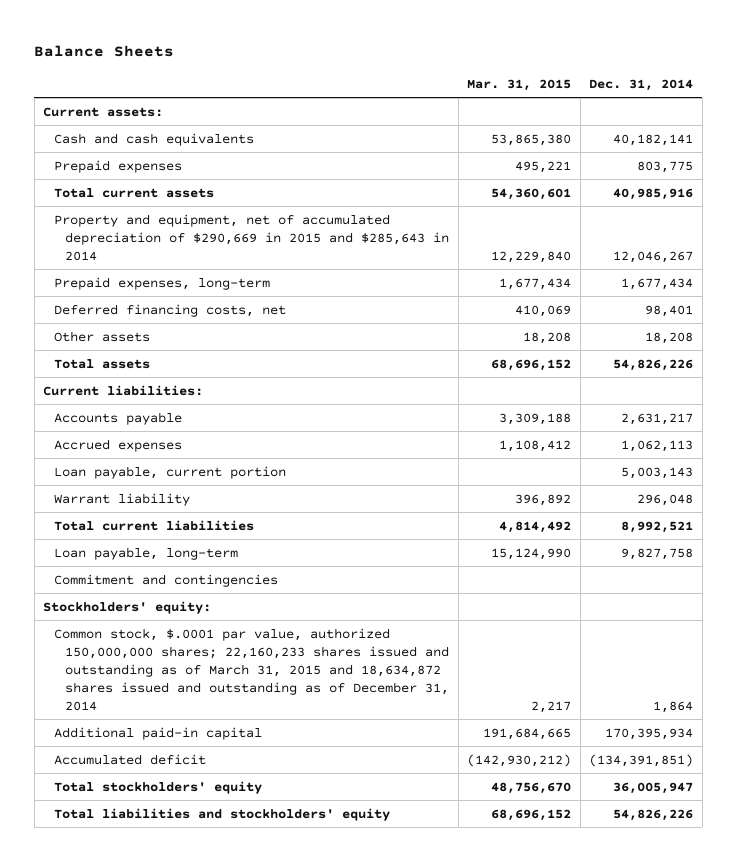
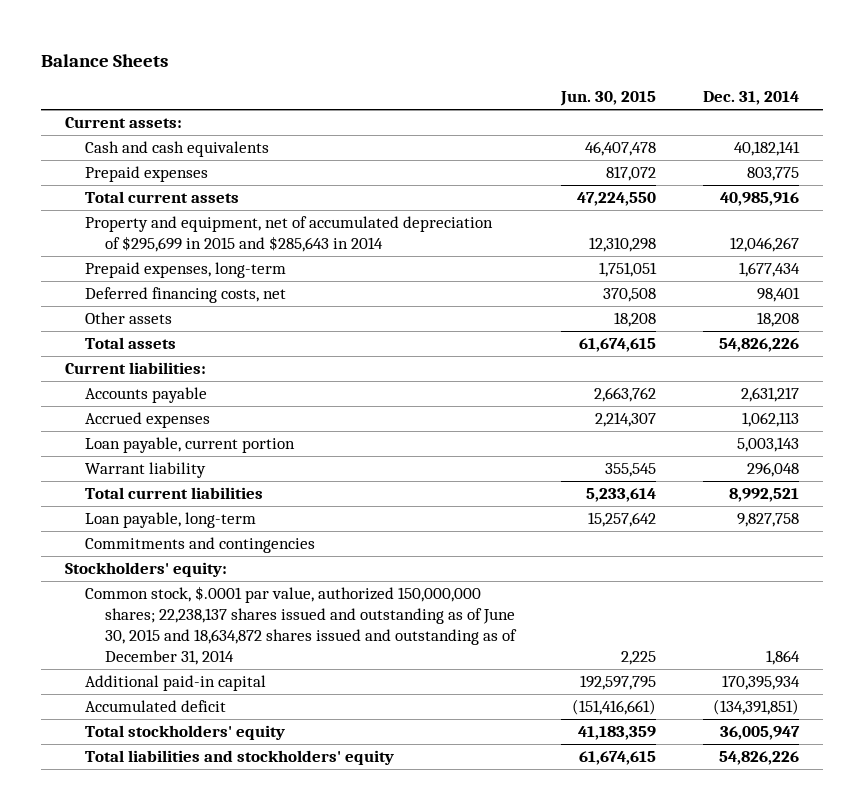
[467,78,572,91] Mar. 31, 2015 -> none
none -> [560,91,657,107] Jun. 30, 2015
[54,213,450,261] Property and equipment, net of accumulated depreciation of $290,669 in 2015 and $285,643 in 2014 -> [84,216,493,253] Property and equipment, net of accumulated depreciation of $295,699 in 2015 and $285,643 in 2014
[54,573,279,587] Commitment and contingencies -> [84,537,315,554] Commitments and contingencies
[54,627,450,712] Common stock, $.0001 par value, authorized 150,000,000 shares; 22,160,233 shares issued and outstanding as of March 31, 2015 and 18,634,872 shares issued and outstanding as of December 31, 2014 -> [84,586,517,666] Common stock, $.0001 par value, authorized 150,000,000 shares; 22,238,137 shares issued and outstanding as of June 30, 2015 and 18,634,872 shares issued and outstanding as of December 31, 2014

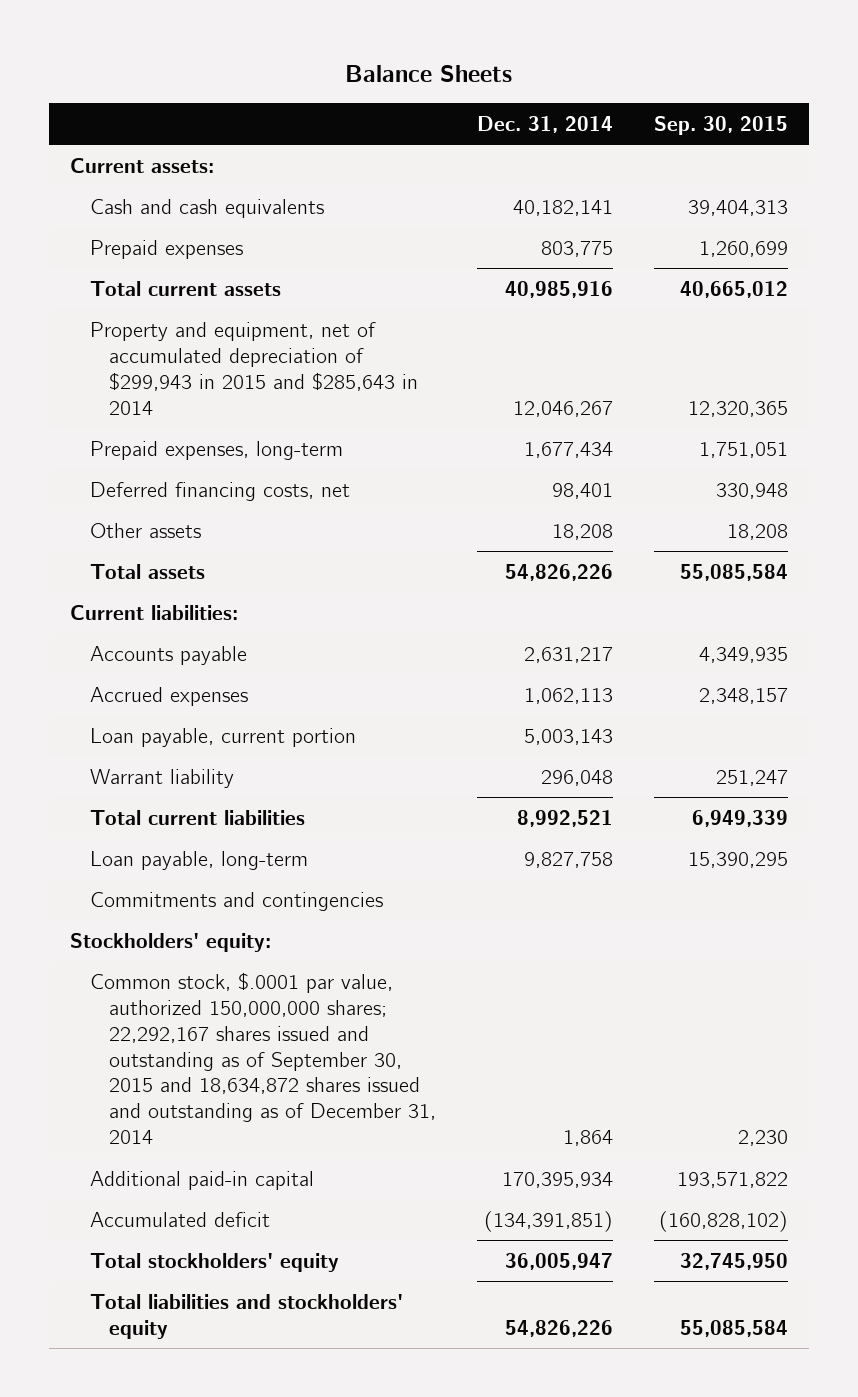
[560,91,657,107] Jun. 30, 2015 -> none
none -> [654,115,789,135] Sep. 30, 2015
[84,216,493,253] Property and equipment, net of accumulated depreciation of $295,699 in 2015 and $285,643 in 2014 -> [89,321,419,415] Property and equipment, net of accumulated depreciation of $299,943 in 2015 and $285,643 in 2014
[84,586,517,666] Common stock, $.0001 par value, authorized 150,000,000 shares; 22,238,137 shares issued and outstanding as of June 30, 2015 and 18,634,872 shares issued and outstanding as of December 31, 2014 -> [89,971,437,1145] Common stock, $.0001 par value, authorized 150,000,000 shares; 22,292,167 shares issued and outstanding as of September 30, 2015 and 18,634,872 shares issued and outstanding as of December 31, 2014

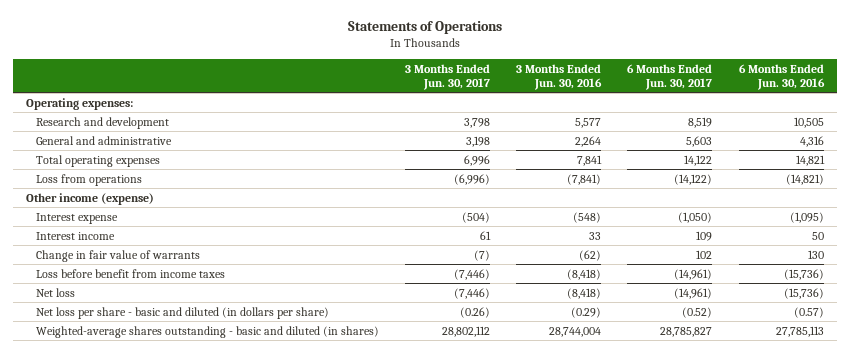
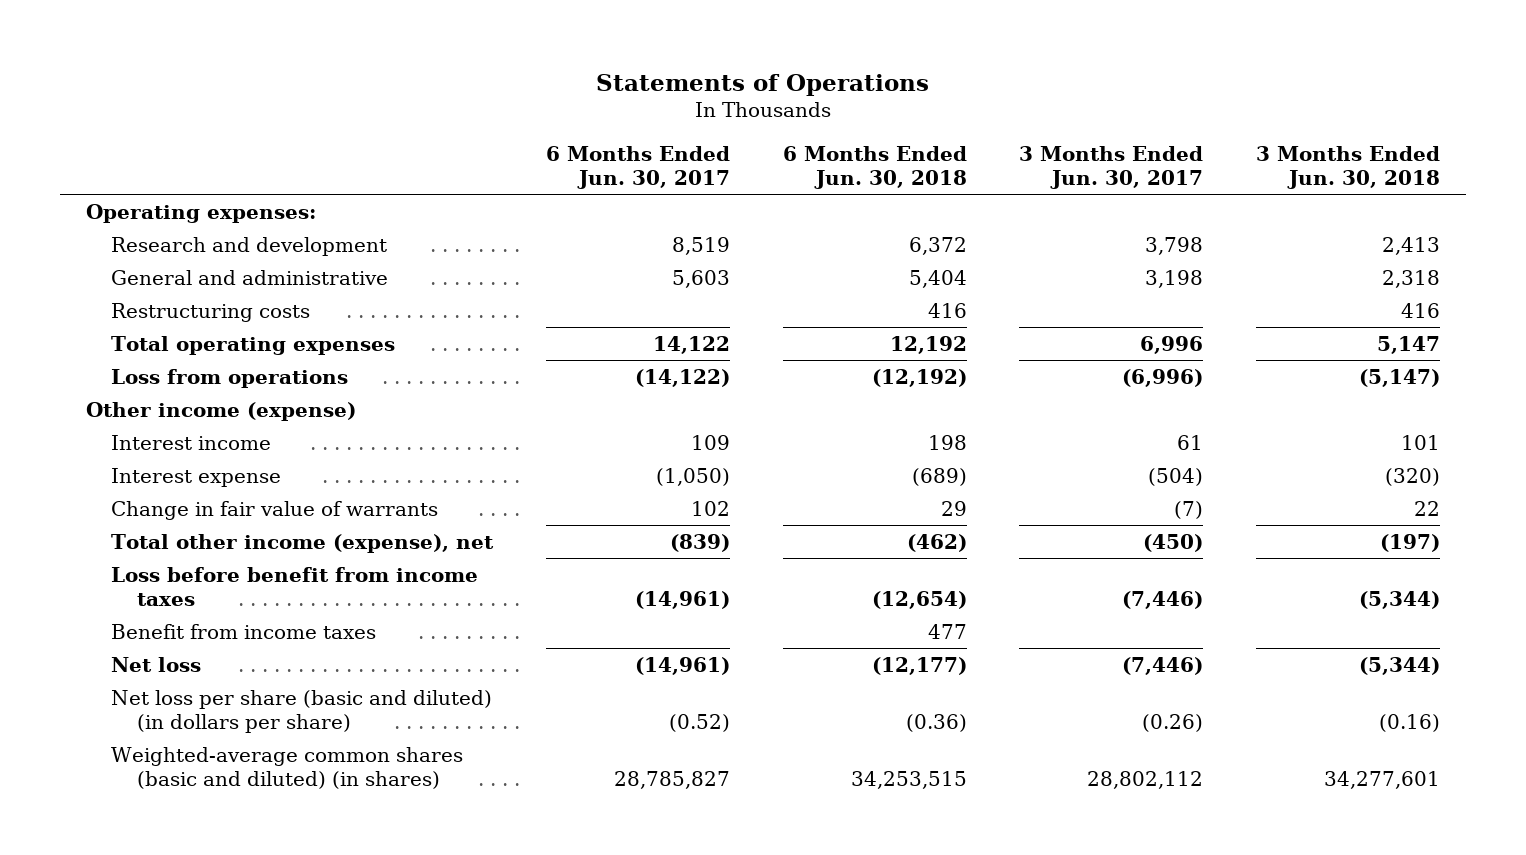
[516,63,603,90] 3 Months Ended Jun. 30, 2016 -> none
[738,63,825,90] 6 Months Ended Jun. 30, 2016 -> none
none -> [782,146,967,190] 6 Months Ended Jun. 30, 2018
none -> [1255,146,1440,190] 3 Months Ended Jun. 30, 2018
none -> [111,302,311,322] Restructuring costs
[35,212,118,224] Interest expense -> [111,467,282,487] Interest expense
none -> [111,533,495,553] Total other income (expense), net
none -> [111,623,377,639] Benefit from income taxes
[35,306,329,319] Net loss per share - basic and diluted (in dollars per share) -> [111,689,493,733] Net loss per share (basic and diluted) (in dollars per share)
[35,325,379,338] Weighted-average shares outstanding - basic and diluted (in shares) -> [111,746,464,789] Weighted-average common shares (basic and diluted) (in shares)

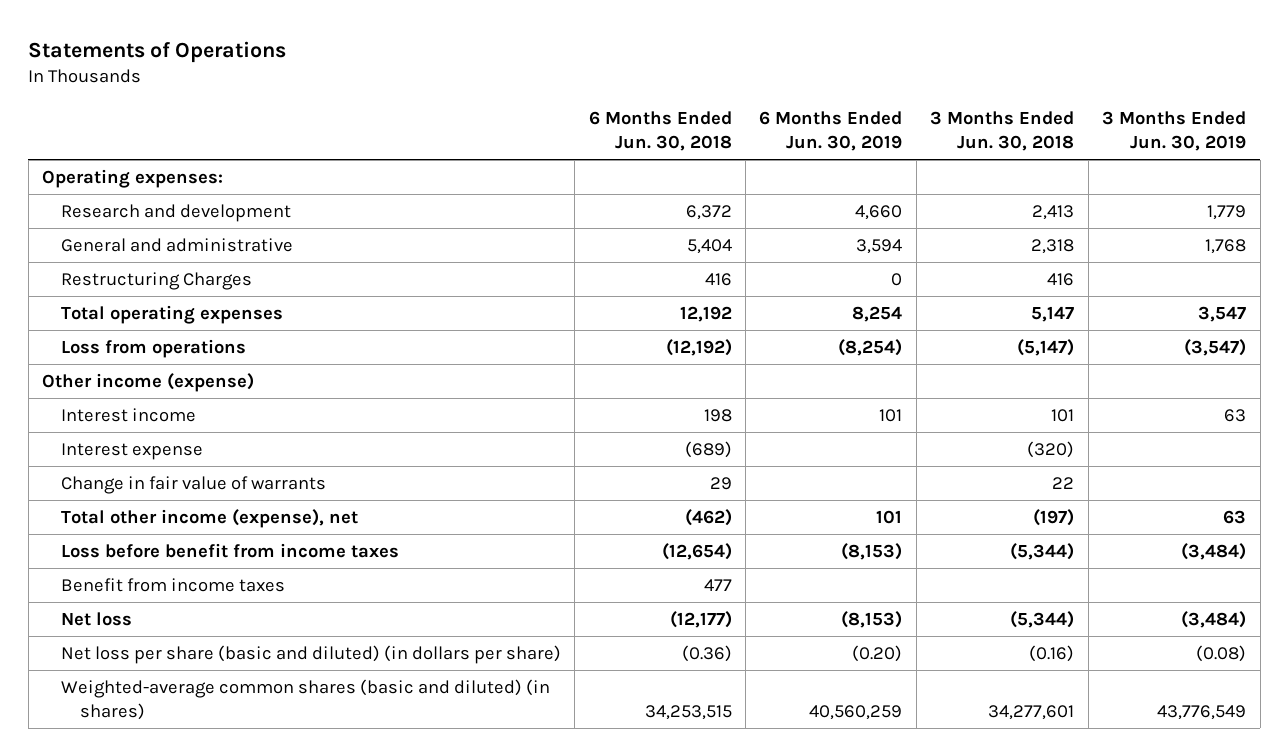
[546,146,731,190] 6 Months Ended Jun. 30, 2017 -> none
[1019,146,1204,190] 3 Months Ended Jun. 30, 2017 -> none
none -> [759,110,903,151] 6 Months Ended Jun. 30, 2019
none -> [1102,110,1247,151] 3 Months Ended Jun. 30, 2019
[111,302,311,322] Restructuring costs -> [60,272,252,291] Restructuring Charges

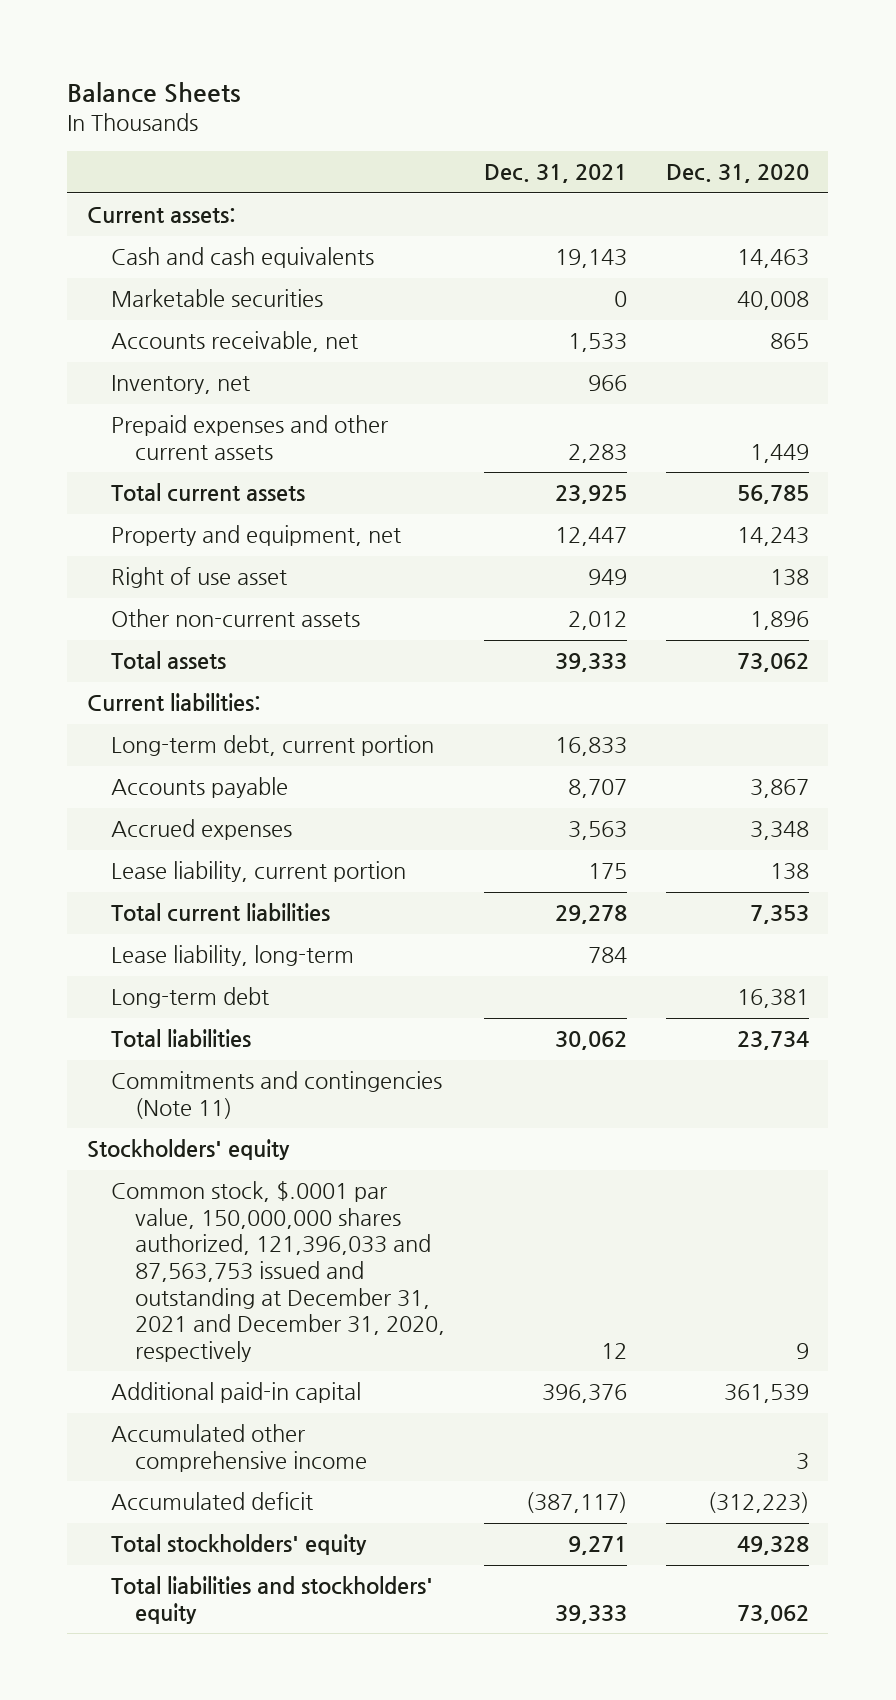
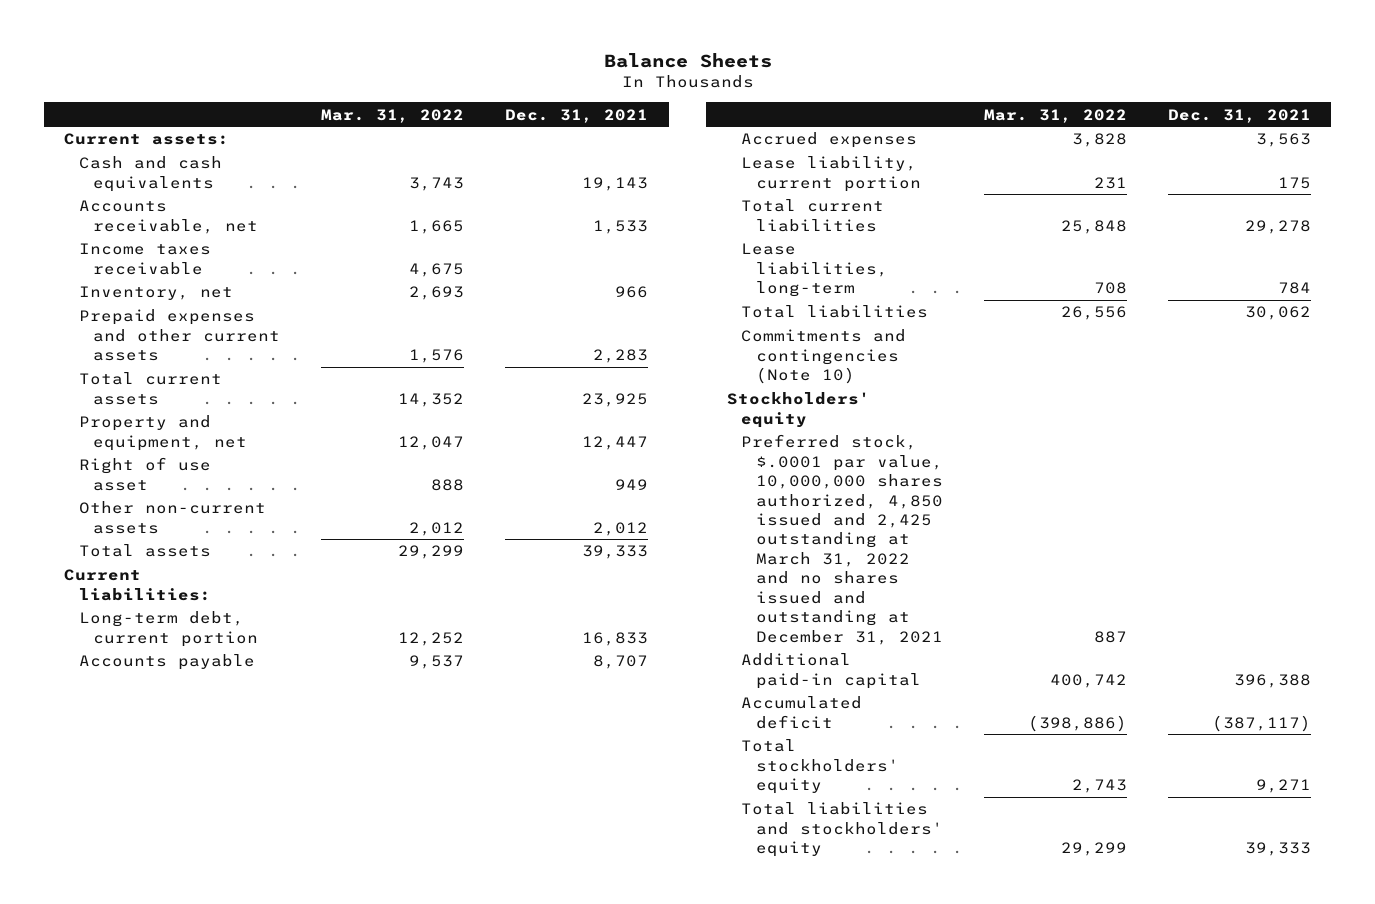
[665,164,809,184] Dec. 31, 2020 -> none
none -> [321,108,465,123] Mar. 31, 2022
[110,289,323,308] Marketable securities -> none
none -> [78,243,211,275] Income taxes receivable
[110,987,269,1009] Long-term debt -> none
[110,945,354,967] Lease liability, long-term -> [741,243,888,298] Lease liabilities, long-term
[110,1071,442,1119] Commitments and contingencies (Note 11) -> [741,329,907,385] Commitments and contingencies (Note 10)
[110,1181,445,1362] Common stock, $.0001 par value, 150,000,000 shares authorized, 121,396,033 and 87,563,753 issued and outstanding at December 31, 2021 and December 31, 2020, respectively -> none
[110,1424,367,1472] Accumulated other comprehensive income -> none
none -> [741,434,943,645] Preferred stock, $.0001 par value, 10,000,000 shares authorized, 4,850 issued and 2,425 outstanding at March 31, 2022 and no shares issued and outstanding at December 31, 2021
[541,1384,627,1404] 396,376 -> [1233,673,1311,688] 396,388

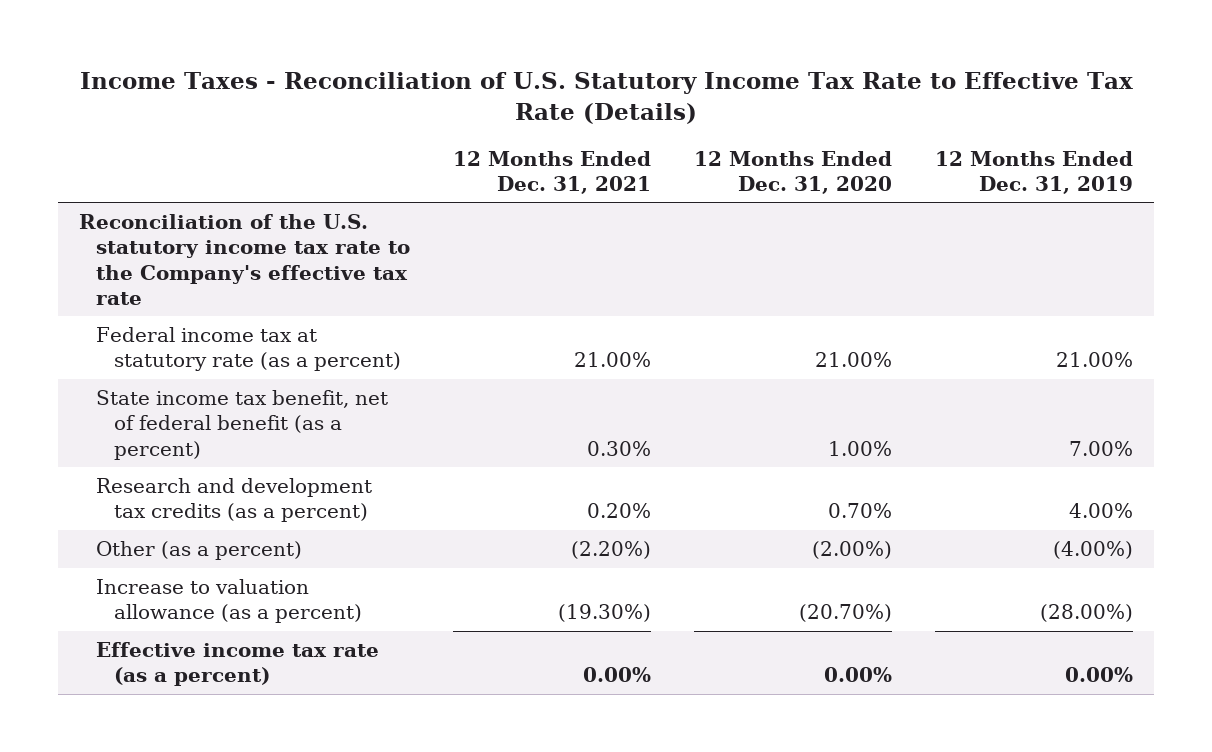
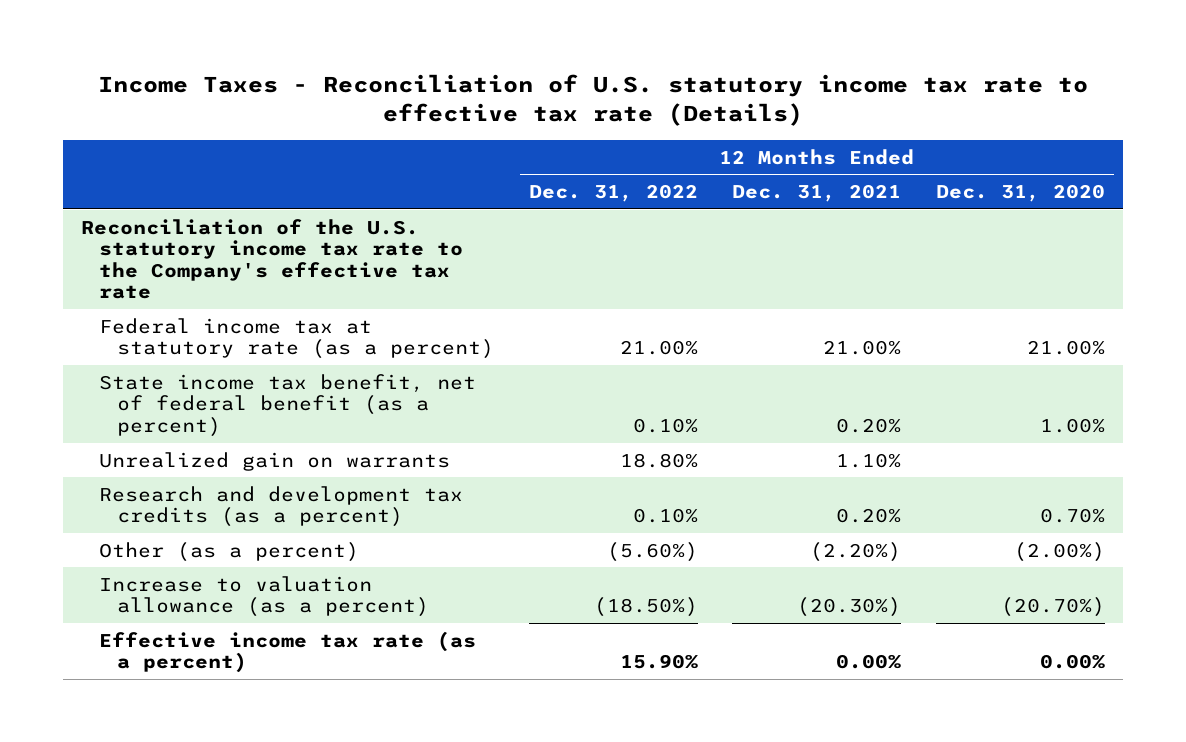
[79,71,1133,124] Income Taxes - Reconciliation of U.S. Statutory Income Tax Rate to Effective Tax Rate (Details) -> [98,74,1089,127] Income Taxes - Reconciliation of U.S. statutory income tax rate to effective tax rate (Details)
[934,150,1133,194] 12 Months Ended Dec. 31, 2019 -> none
none -> [528,184,698,203] Dec. 31, 2022
[587,440,652,456] 0.30% -> [836,417,902,433] 0.20%
none -> [98,451,450,471] Unrealized gain on warrants
[558,604,652,623] (19.30%) -> [797,597,902,618] (20.30%)

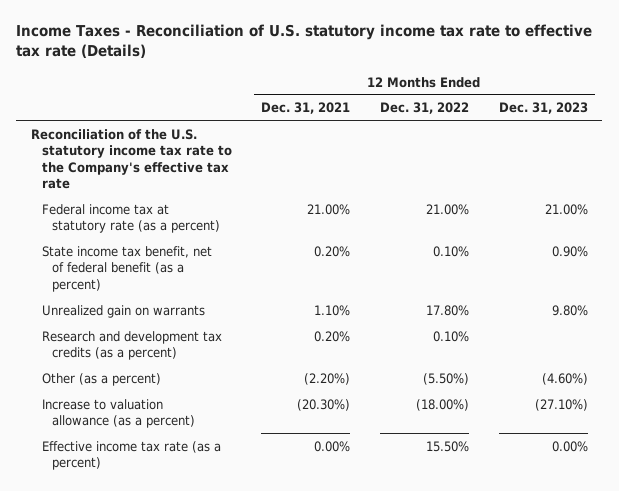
[936,184,1106,203] Dec. 31, 2020 -> none
none -> [498,102,588,115] Dec. 31, 2023
[619,452,698,468] 18.80% -> [425,304,469,316] 17.80%
[606,541,698,562] (5.60%) -> [422,372,469,385] (5.50%)
[593,597,698,618] (18.50%) -> [415,398,469,411] (18.00%)
[619,654,698,670] 15.90% -> [425,440,469,452] 15.50%

